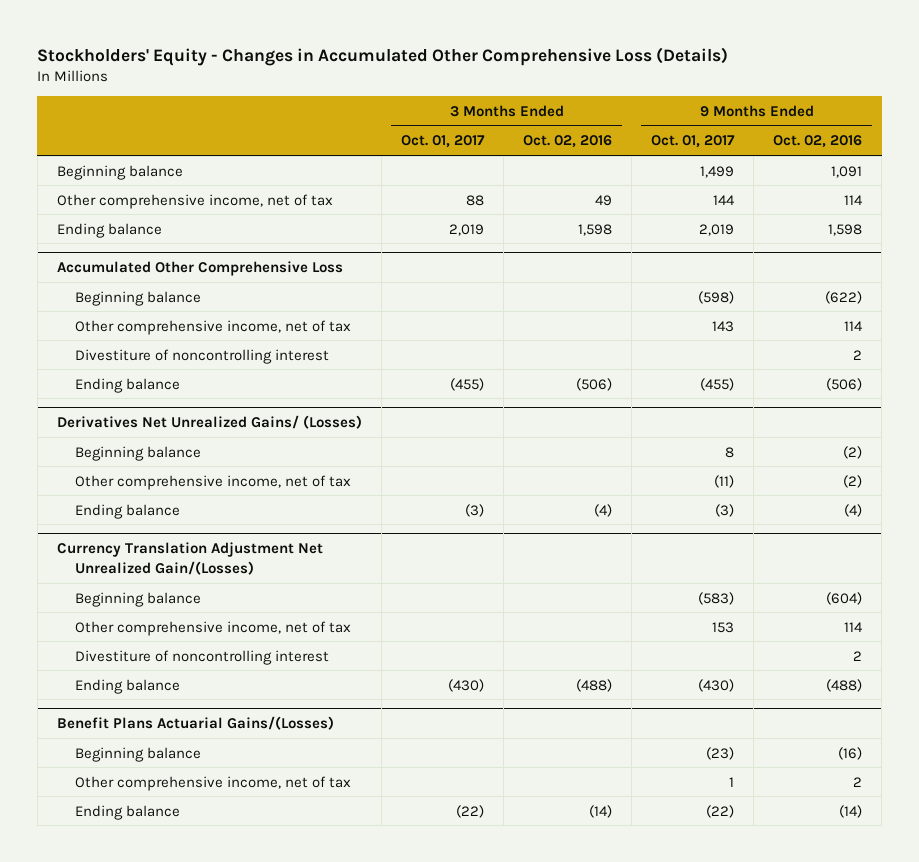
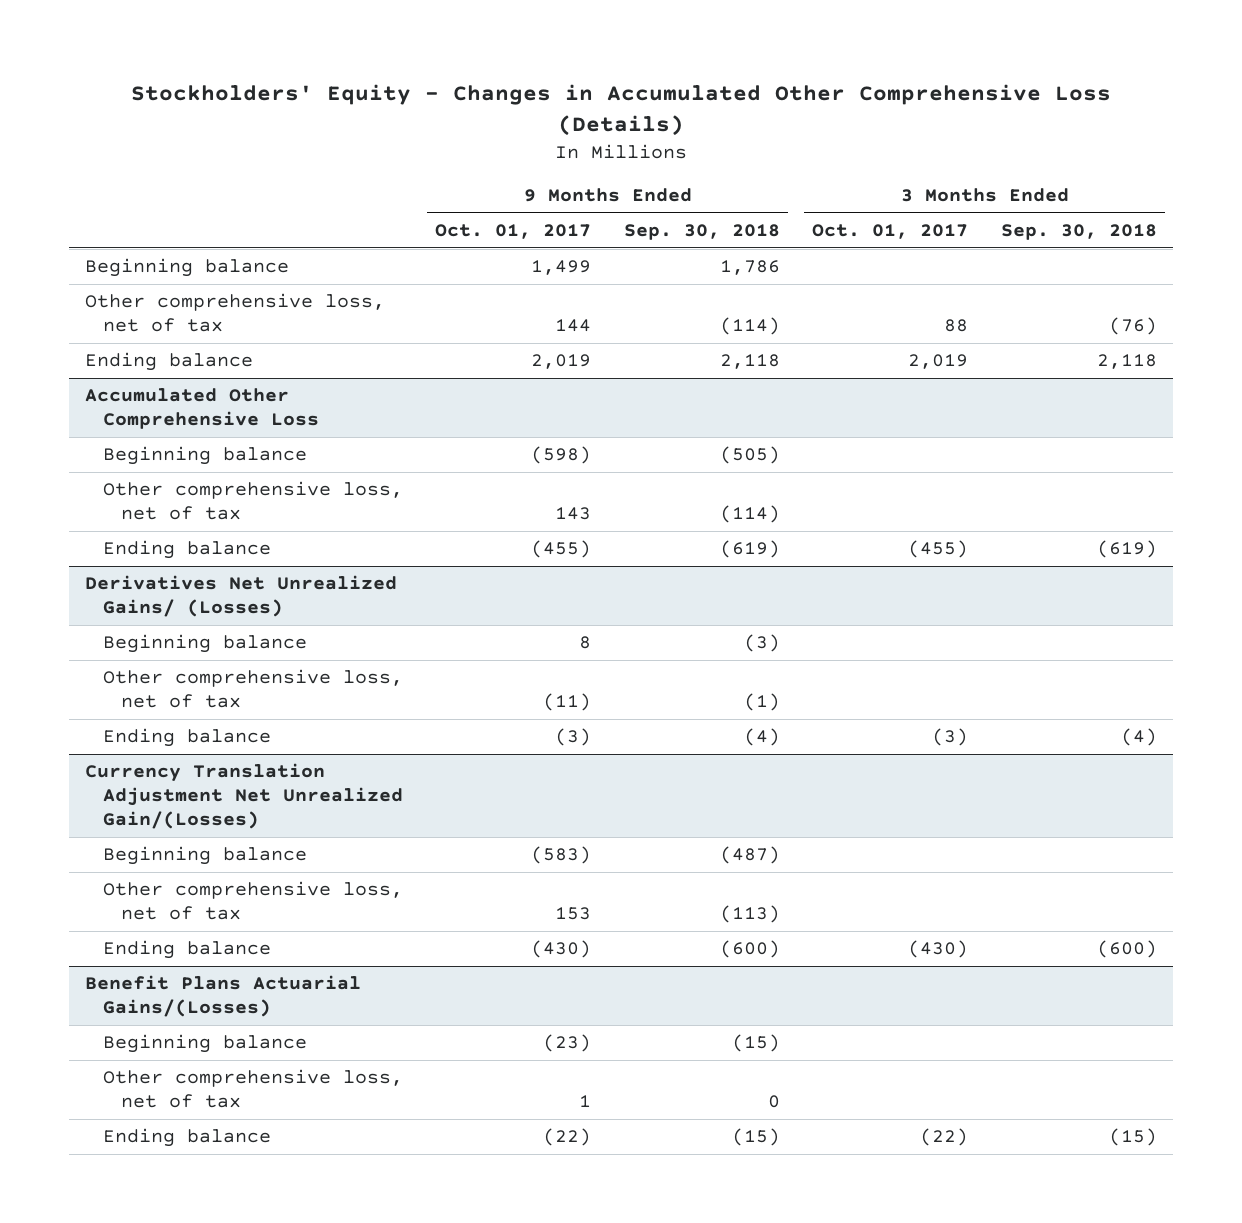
[523,135,613,149] Oct. 02, 2016 -> none
[773,135,863,149] Oct. 02, 2016 -> none
none -> [623,224,780,241] Sep. 30, 2018
none -> [1000,224,1157,241] Sep. 30, 2018
[56,193,333,209] Other comprehensive income, net of tax -> [84,293,385,333] Other comprehensive loss, net of tax
[74,348,329,364] Divestiture of noncontrolling interest -> none
[74,319,351,335] Other comprehensive income, net of tax -> [102,481,403,521] Other comprehensive loss, net of tax
[74,474,351,490] Other comprehensive income, net of tax -> [102,669,403,709] Other comprehensive loss, net of tax
[74,649,329,665] Divestiture of noncontrolling interest -> none
[74,620,351,636] Other comprehensive income, net of tax -> [102,881,403,921] Other comprehensive loss, net of tax
[74,775,351,791] Other comprehensive income, net of tax -> [102,1069,403,1109] Other comprehensive loss, net of tax

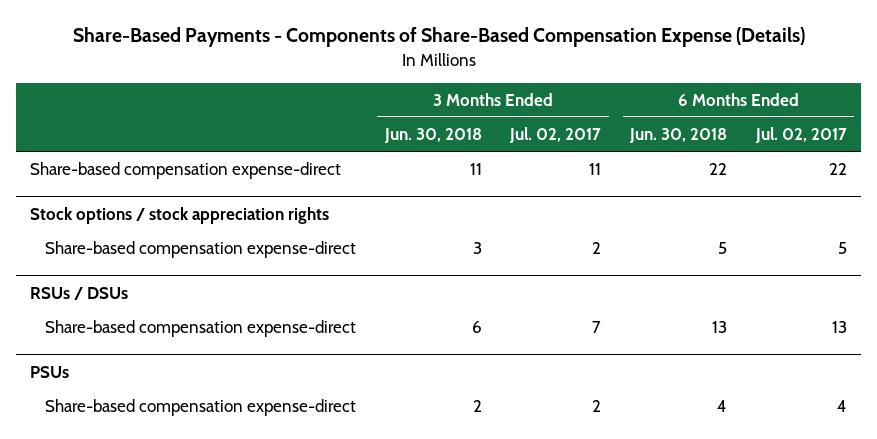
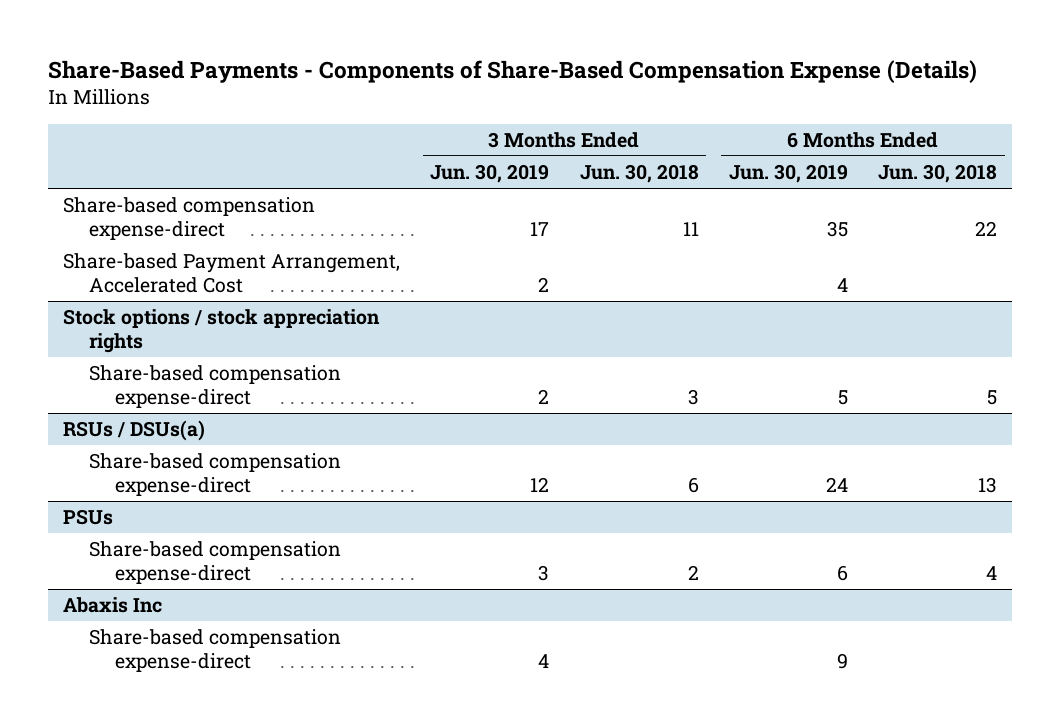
[509,127,602,144] Jul. 02, 2017 -> none
[755,127,848,144] Jul. 02, 2017 -> none
none -> [430,164,550,184] Jun. 30, 2019
none -> [728,164,848,184] Jun. 30, 2019
none -> [62,253,400,293] Share-based Payment Arrangement, Accelerated Cost
[30,286,129,300] RSUs / DSUs -> [62,420,205,442] RSUs / DSUs(a)
none -> [62,597,162,614] Abaxis Inc
none -> [89,629,342,672] Share-based compensation expense-direct

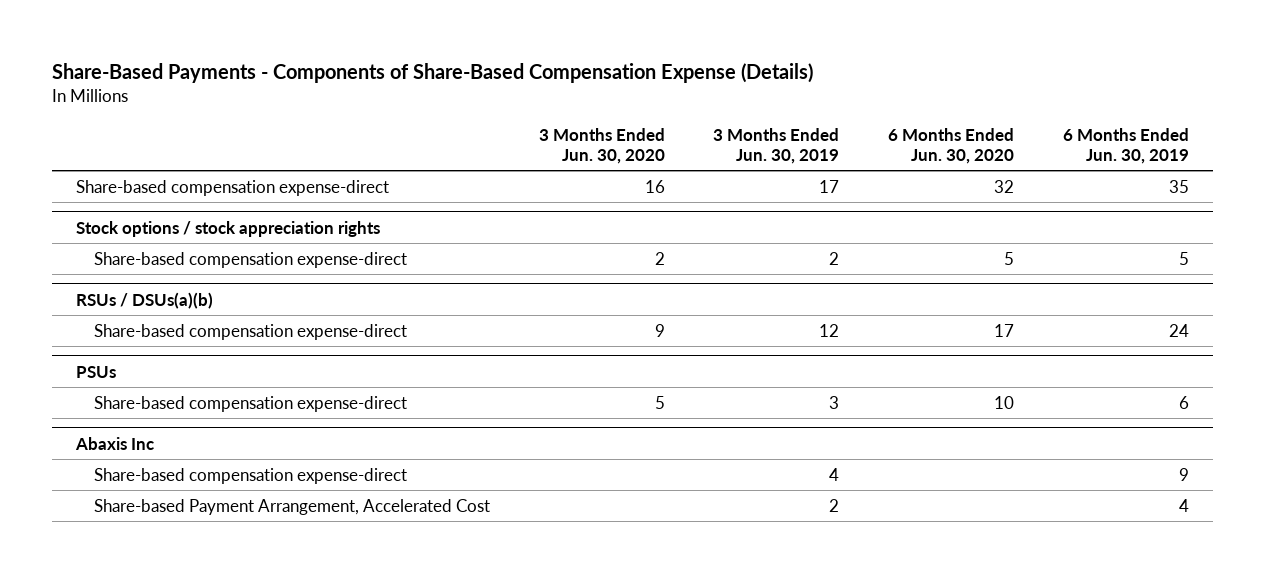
[579,164,699,184] Jun. 30, 2018 -> none
[878,164,998,184] Jun. 30, 2018 -> none
none -> [538,127,665,164] 3 Months Ended Jun. 30, 2020
none -> [888,127,1015,164] 6 Months Ended Jun. 30, 2020
[62,253,400,293] Share-based Payment Arrangement, Accelerated Cost -> none
[62,420,205,442] RSUs / DSUs(a) -> [76,291,214,309] RSUs / DSUs(a)(b)
none -> [93,498,490,515] Share-based Payment Arrangement, Accelerated Cost

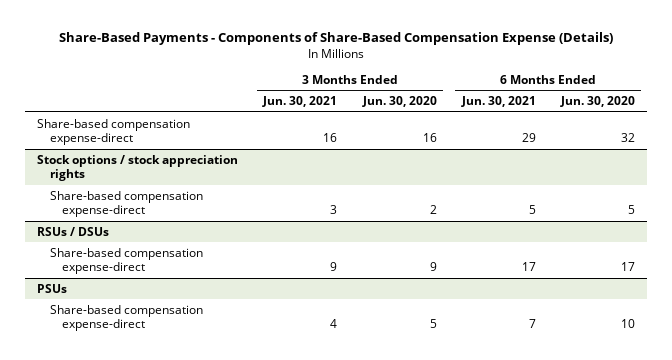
[713,127,840,164] 3 Months Ended Jun. 30, 2019 -> none
[1062,127,1189,164] 6 Months Ended Jun. 30, 2019 -> none
none -> [262,95,338,107] Jun. 30, 2021
none -> [460,95,536,107] Jun. 30, 2021
[76,291,214,309] RSUs / DSUs(a)(b) -> [37,226,110,236] RSUs / DSUs
[75,436,155,450] Abaxis Inc -> none
[93,467,407,484] Share-based compensation expense-direct -> none
[93,498,490,515] Share-based Payment Arrangement, Accelerated Cost -> none

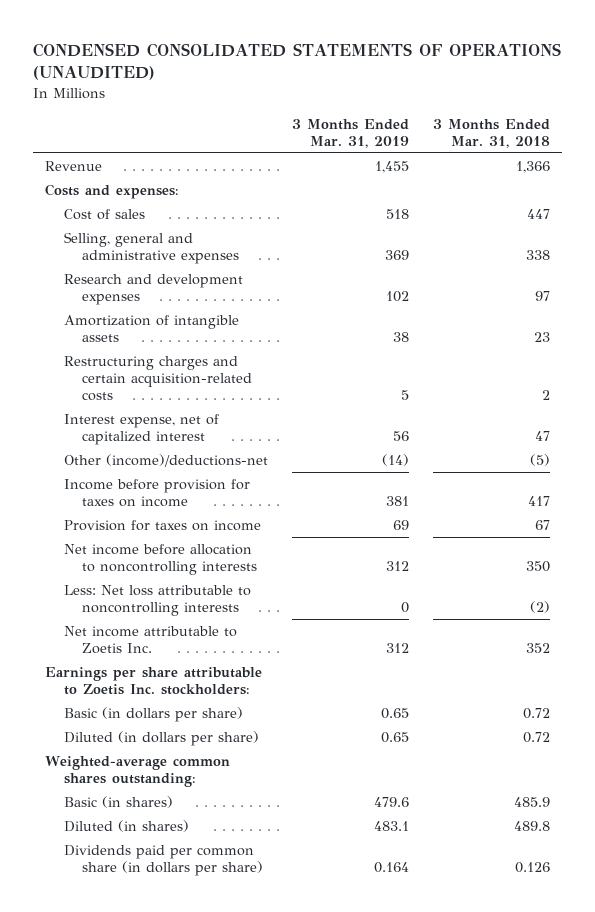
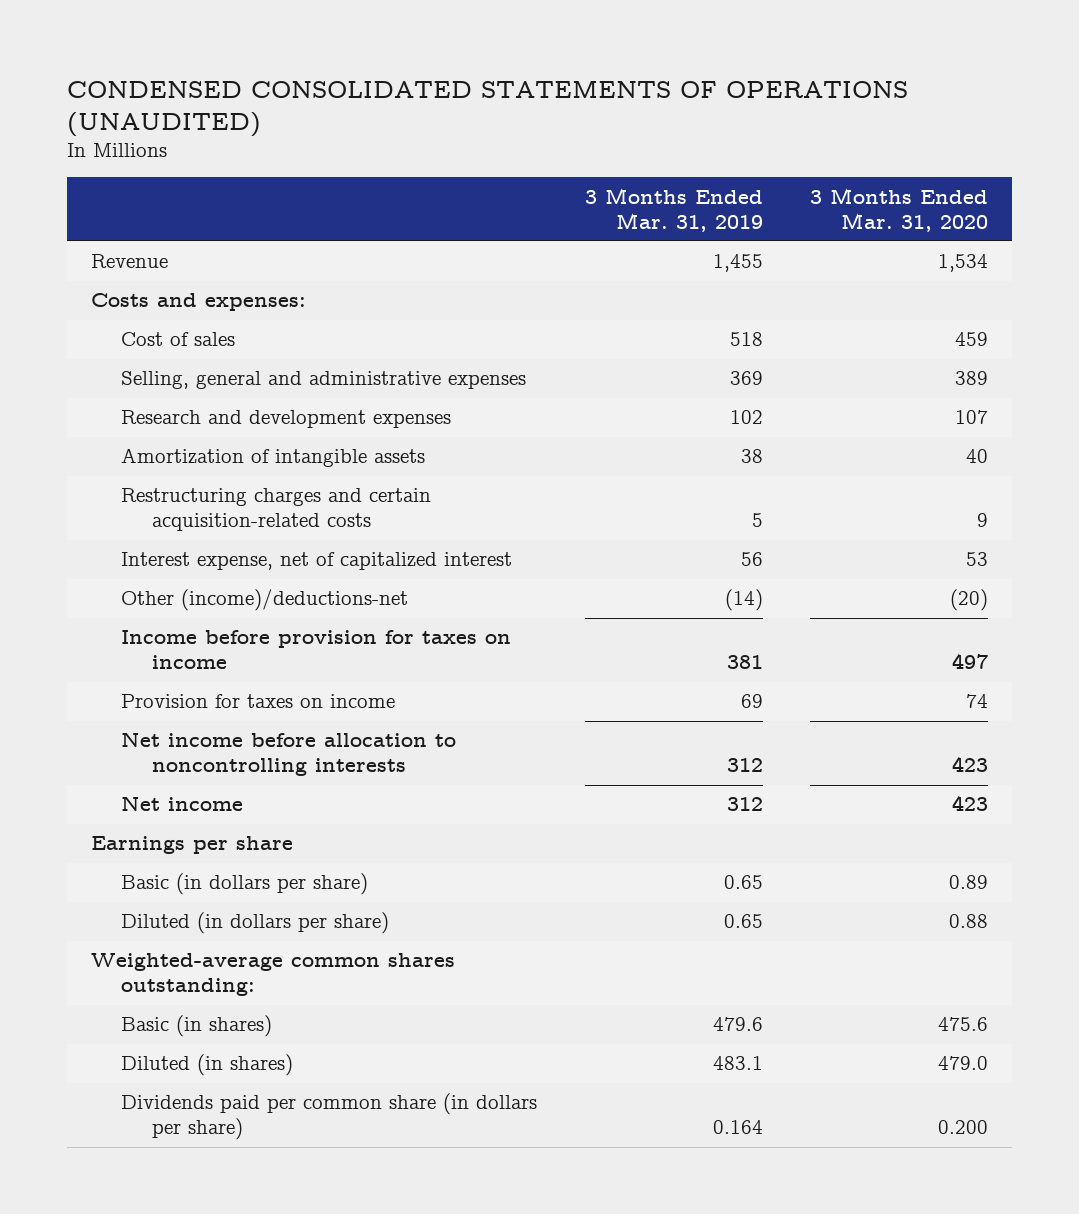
[433,118,551,148] 3 Months Ended Mar. 31, 2018 -> none
none -> [810,187,989,232] 3 Months Ended Mar. 31, 2020
[63,584,251,616] Less: Net loss attributable to noncontrolling interests -> none
[63,625,237,654] Net income attributable to Zoetis Inc. -> [121,796,244,812] Net income
[45,666,263,695] Earnings per share attributable to Zoetis Inc. stockholders: -> [90,836,293,855] Earnings per share

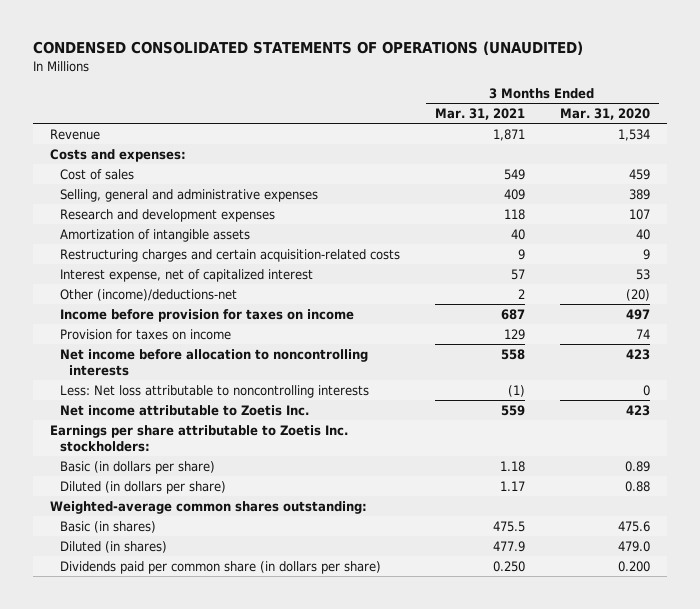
[584,187,763,232] 3 Months Ended Mar. 31, 2019 -> none
none -> [434,108,525,121] Mar. 31, 2021
none -> [59,384,369,398] Less: Net loss attributable to noncontrolling interests
[121,796,244,812] Net income -> [59,404,309,416] Net income attributable to Zoetis Inc.
[90,836,293,855] Earnings per share -> [50,424,349,452] Earnings per share attributable to Zoetis Inc. stockholders:

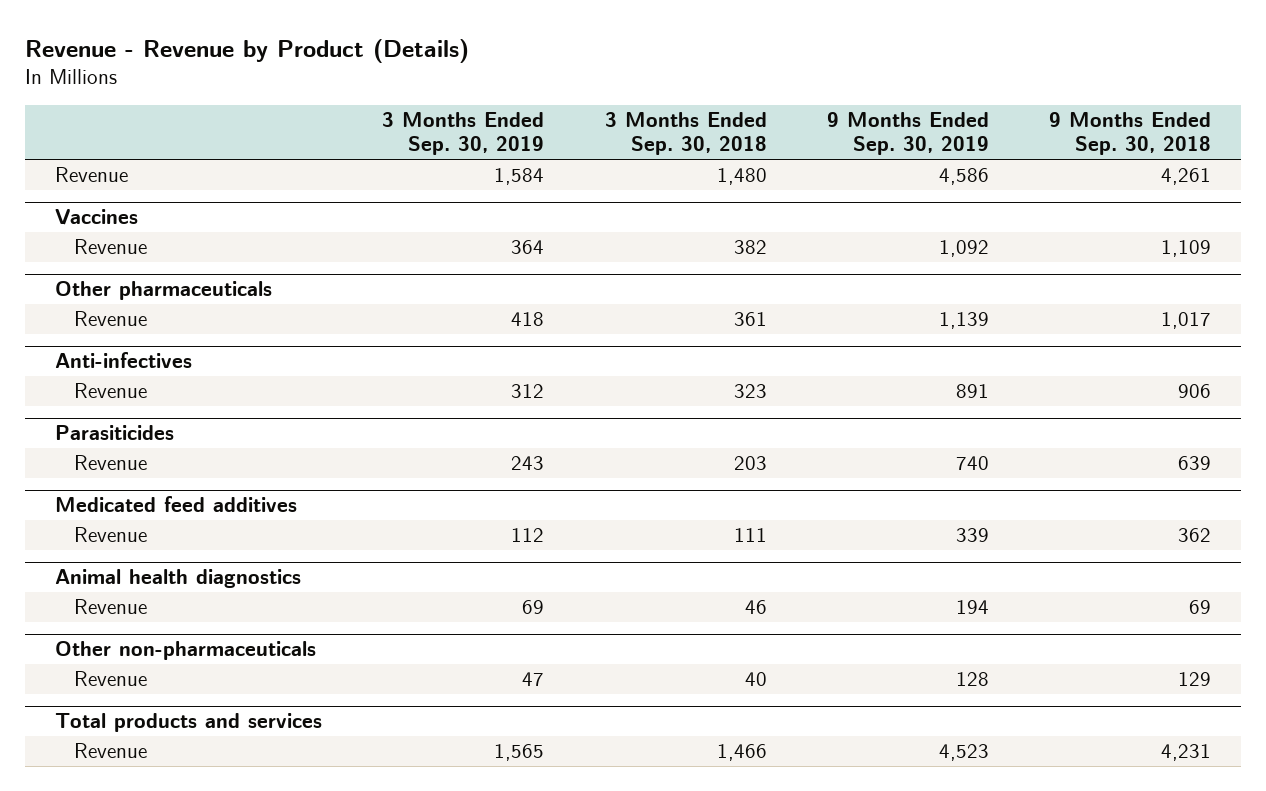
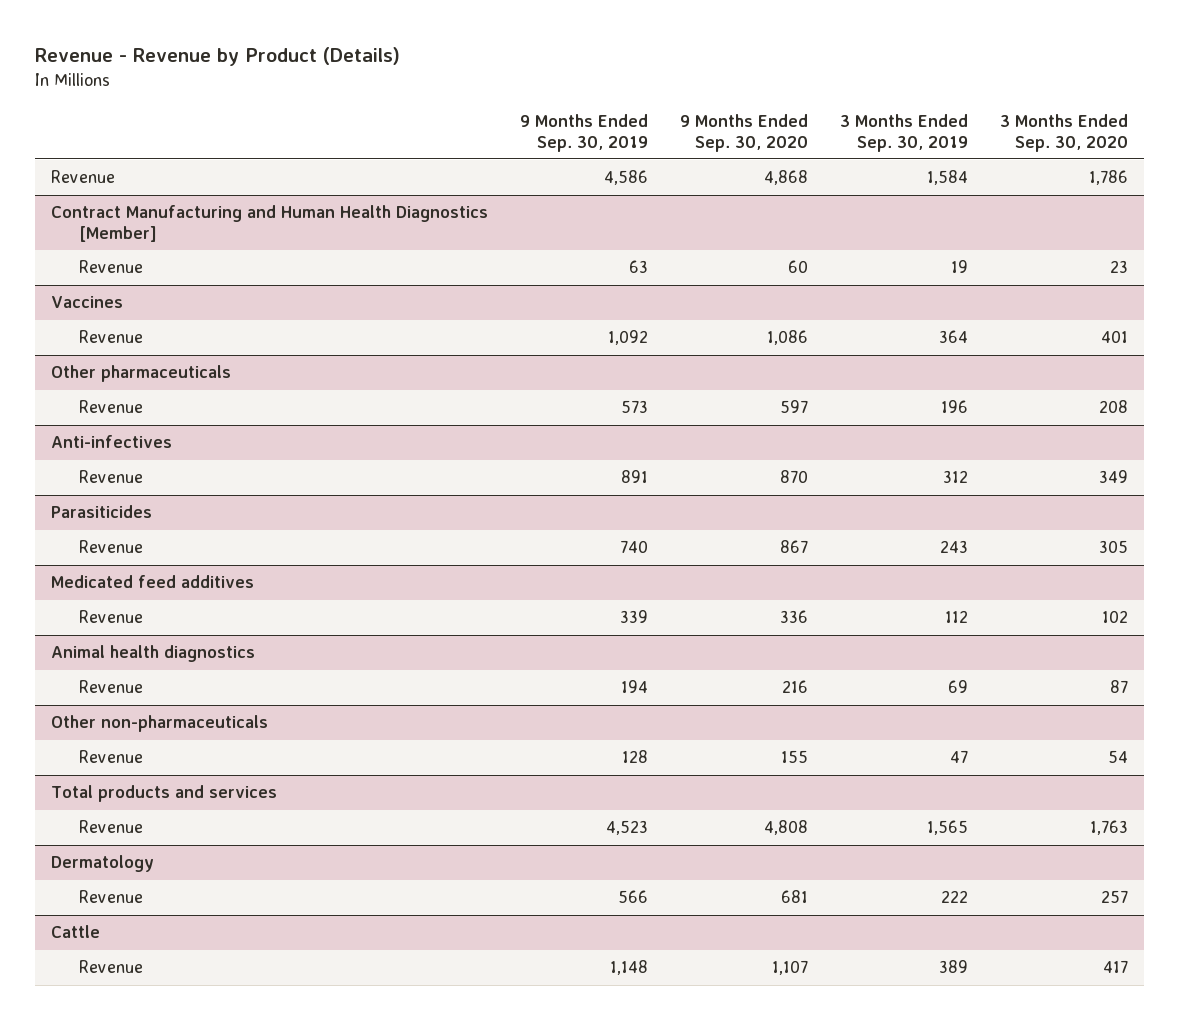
[604,112,767,156] 3 Months Ended Sep. 30, 2018 -> none
[1049,112,1212,156] 9 Months Ended Sep. 30, 2018 -> none
none -> [679,114,808,152] 9 Months Ended Sep. 30, 2020
none -> [999,114,1128,152] 3 Months Ended Sep. 30, 2020
none -> [50,205,488,242] Contract Manufacturing and Human Health Diagnostics [Member]
none -> [78,260,143,274] Revenue
[511,312,545,327] 418 -> [940,400,968,414] 196
[938,312,989,330] 1,139 -> [620,400,648,414] 573
none -> [50,855,154,873] Dermatology
none -> [78,890,143,904] Revenue
none -> [50,925,100,939] Cattle
none -> [78,960,143,974] Revenue

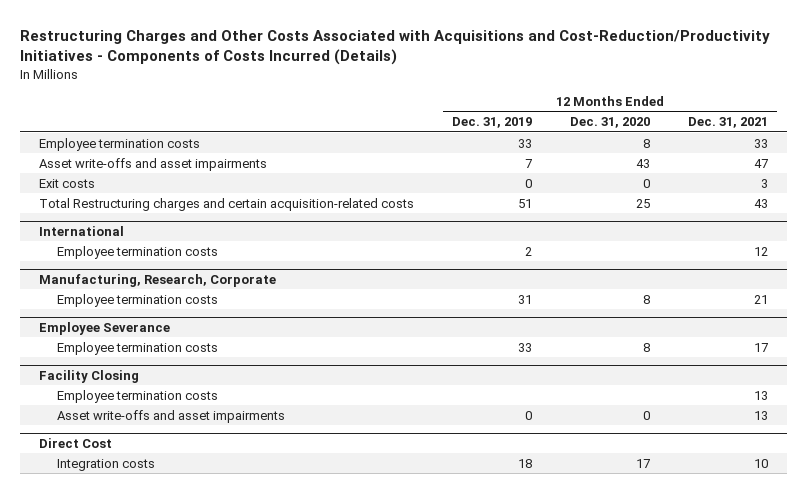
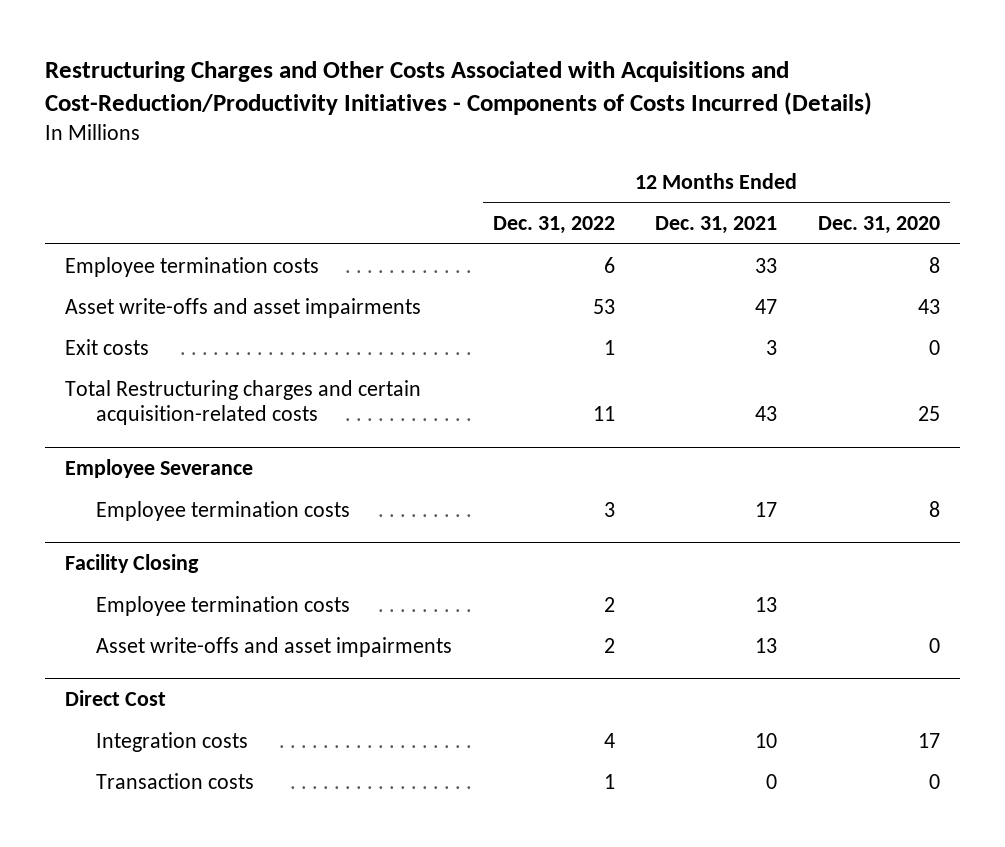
[452,117,533,129] Dec. 31, 2019 -> none
none -> [492,216,615,235] Dec. 31, 2022
[39,225,125,236] International -> none
[57,245,219,259] Employee termination costs -> none
[39,273,277,287] Manufacturing, Research, Corporate -> none
[57,293,219,307] Employee termination costs -> none
none -> [96,772,255,789] Transaction costs

